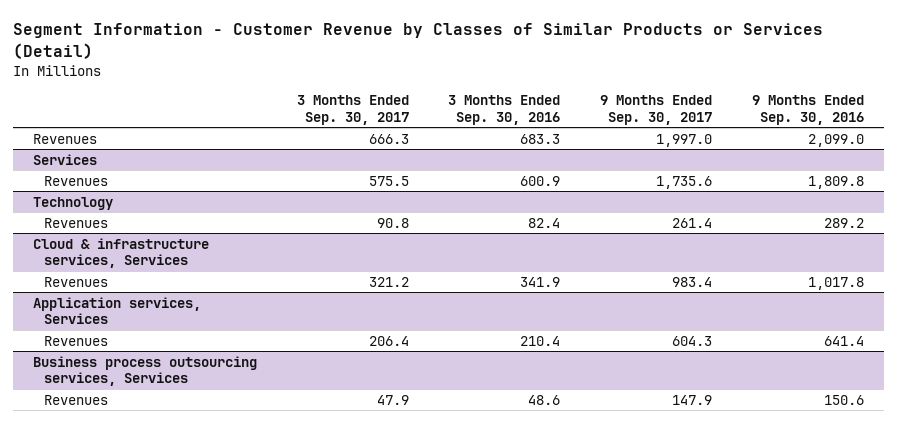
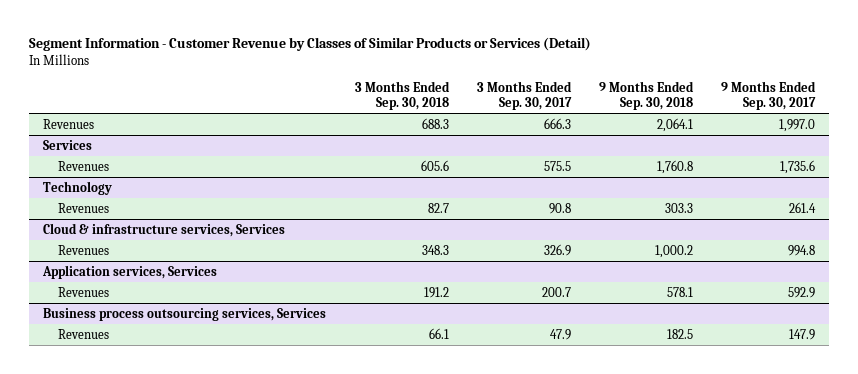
[448,95,561,125] 3 Months Ended Sep. 30, 2016 -> none
[751,95,864,125] 9 Months Ended Sep. 30, 2016 -> none
none -> [354,81,450,110] 3 Months Ended Sep. 30, 2018
none -> [598,81,694,110] 9 Months Ended Sep. 30, 2018
[368,276,409,287] 321.2 -> [543,243,571,256] 326.9
[672,276,713,287] 983.4 -> [788,244,816,256] 994.8
[368,335,409,346] 206.4 -> [541,286,571,297] 200.7
[672,335,713,346] 604.3 -> [788,286,816,298] 592.9

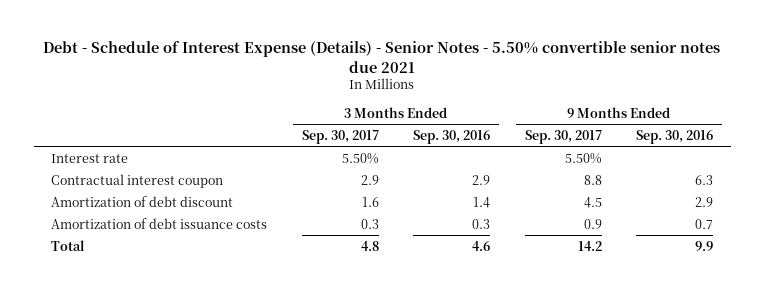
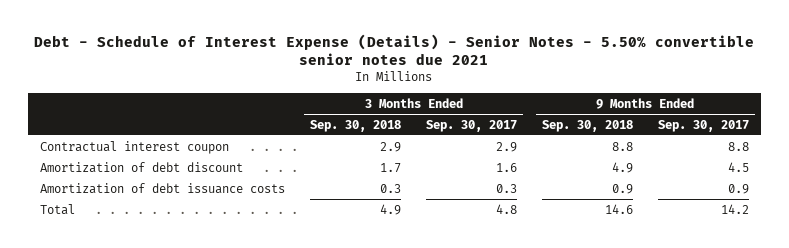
[413,129,491,144] Sep. 30, 2016 -> none
[636,129,714,144] Sep. 30, 2016 -> none
none -> [310,119,402,132] Sep. 30, 2018
none -> [541,119,633,132] Sep. 30, 2018
[51,153,129,163] Interest rate -> none

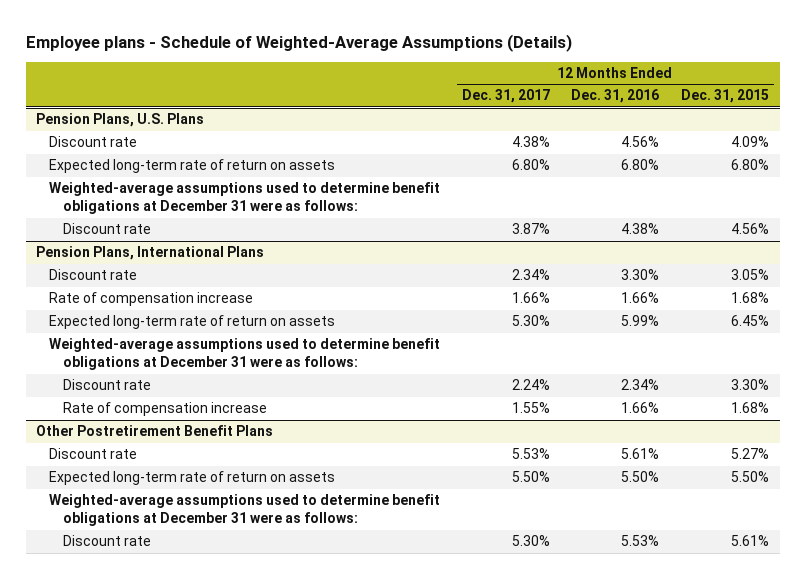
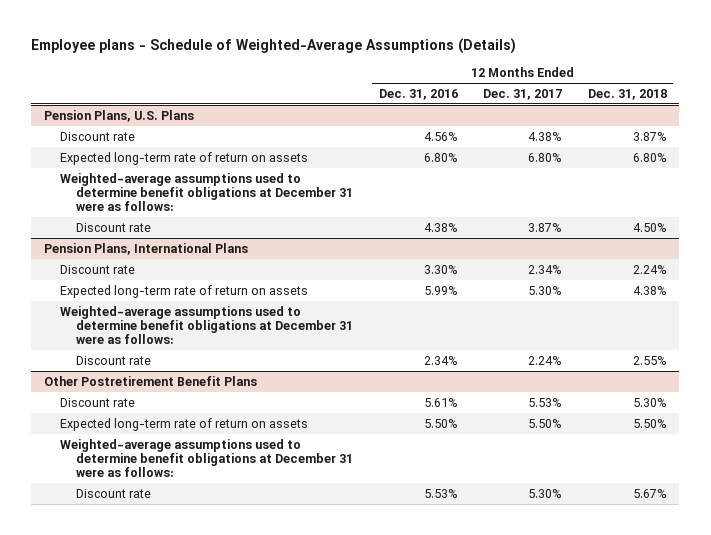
[680,89,769,104] Dec. 31, 2015 -> none
none -> [587,89,667,101] Dec. 31, 2018
[49,292,254,307] Rate of compensation increase -> none
[62,402,267,417] Rate of compensation increase -> none

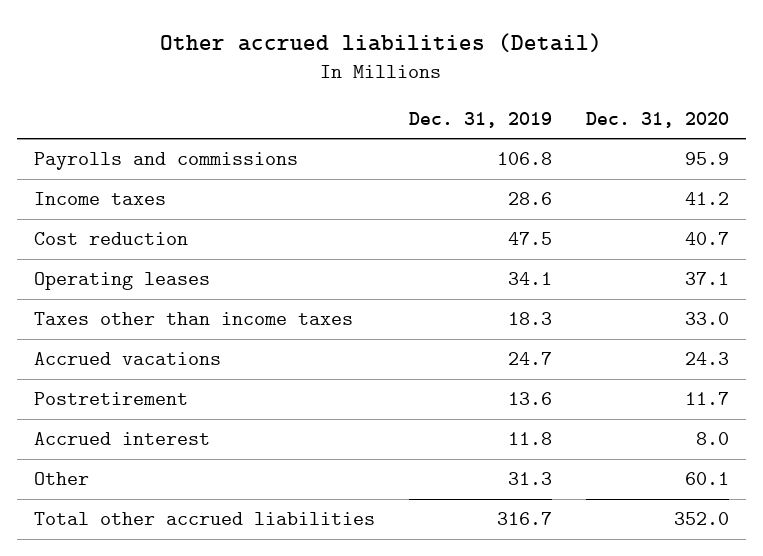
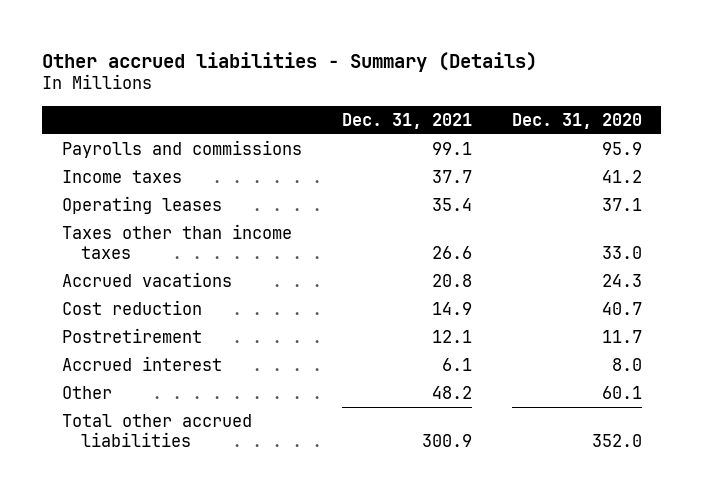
[160,32,603,52] Other accrued liabilities (Detail) -> [42,51,538,72] Other accrued liabilities - Summary (Details)
[408,111,552,128] Dec. 31, 2019 -> none
none -> [341,112,472,129] Dec. 31, 2021
[34,232,189,246] Cost reduction -> [62,299,203,315] Cost reduction

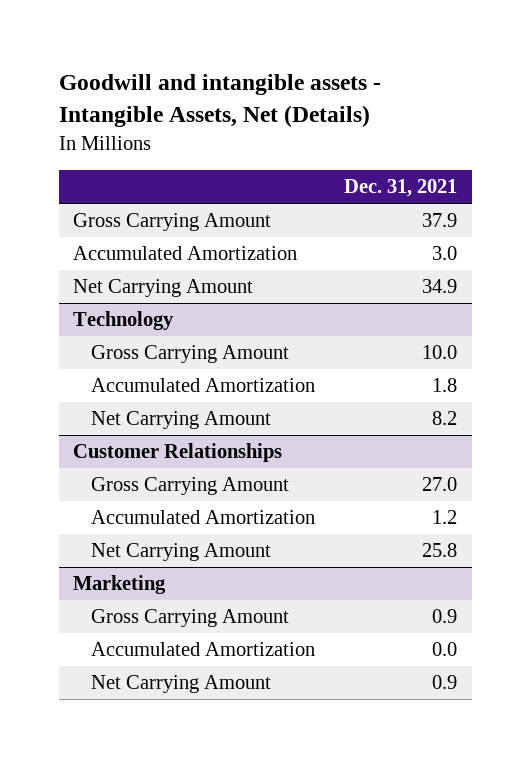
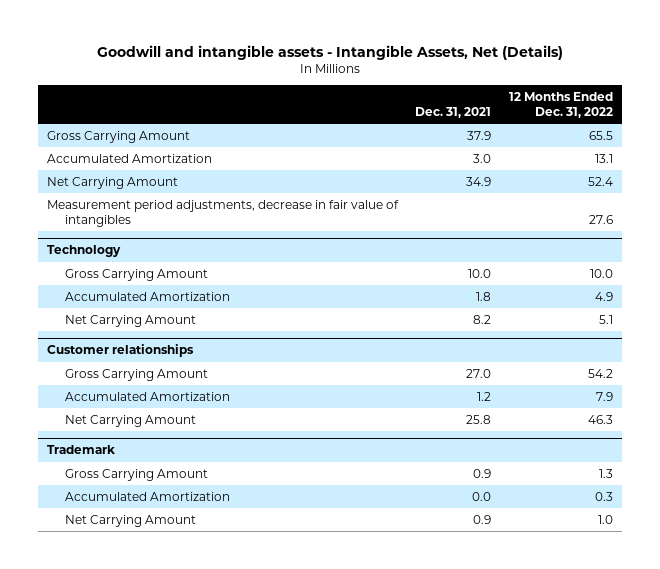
none -> [508,91,613,118] 12 Months Ended Dec. 31, 2022
none -> [47,199,400,227] Measurement period adjustments, decrease in fair value of intangibles
[73,443,283,463] Customer Relationships -> [47,344,195,358] Customer relationships
[73,575,167,595] Marketing -> [47,445,116,455] Trademark

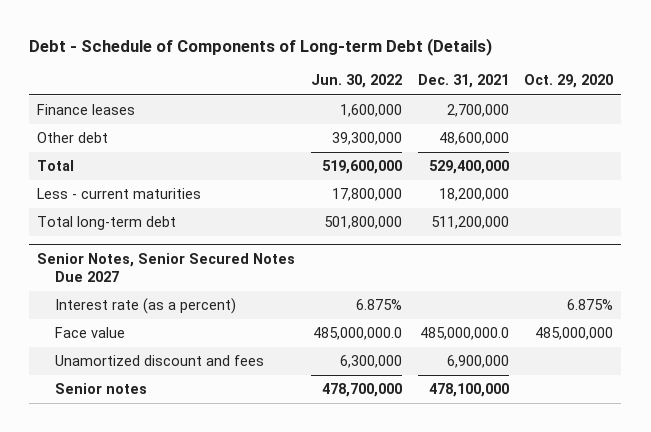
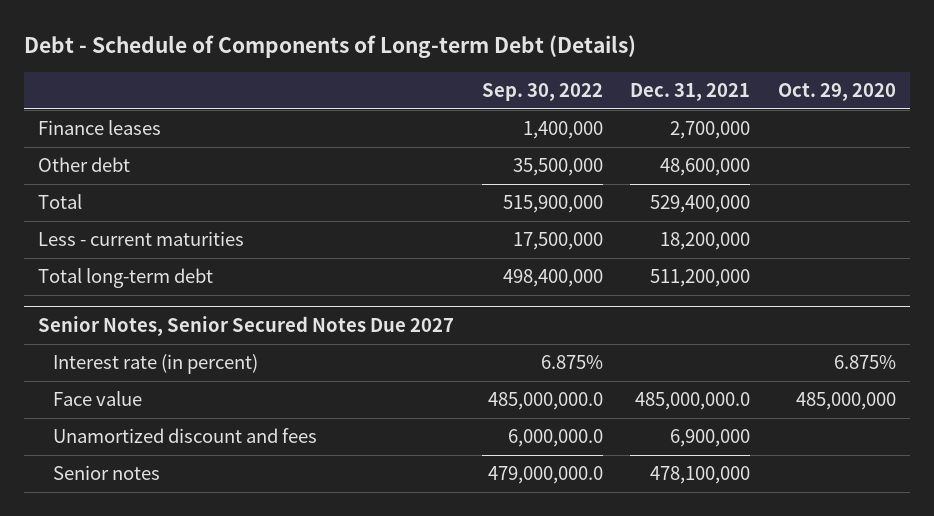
[310,74,402,89] Jun. 30, 2022 -> none
none -> [481,82,603,101] Sep. 30, 2022
[54,298,236,315] Interest rate (as a percent) -> [53,354,259,375] Interest rate (in percent)

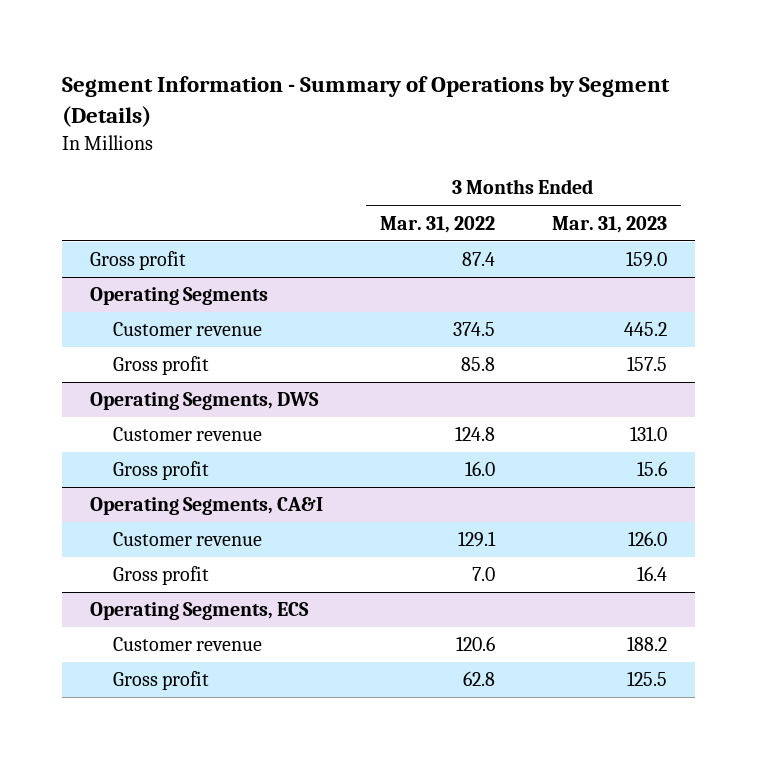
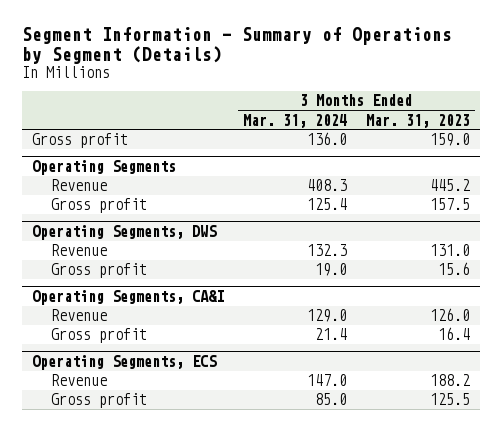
[379,215,495,233] Mar. 31, 2022 -> none
none -> [242,113,347,128] Mar. 31, 2024
[113,322,263,337] Customer revenue -> [51,179,108,192] Revenue
[113,427,263,442] Customer revenue -> [51,244,108,257] Revenue
[113,532,263,547] Customer revenue -> [51,309,108,322] Revenue
[113,637,263,652] Customer revenue -> [51,374,108,387] Revenue

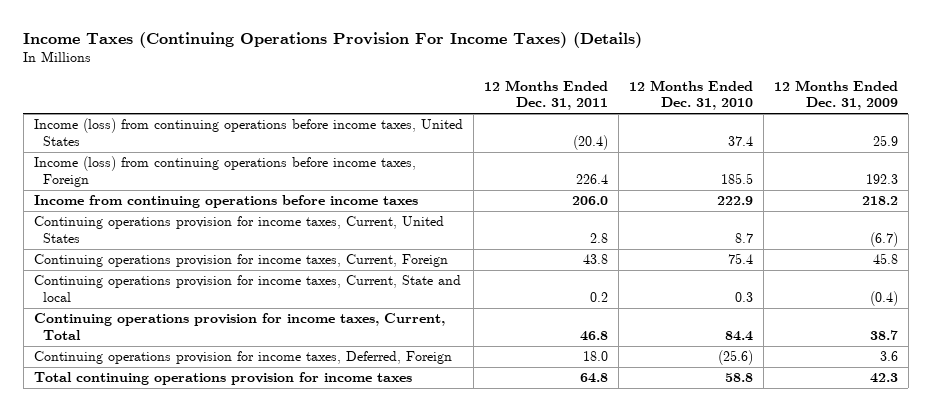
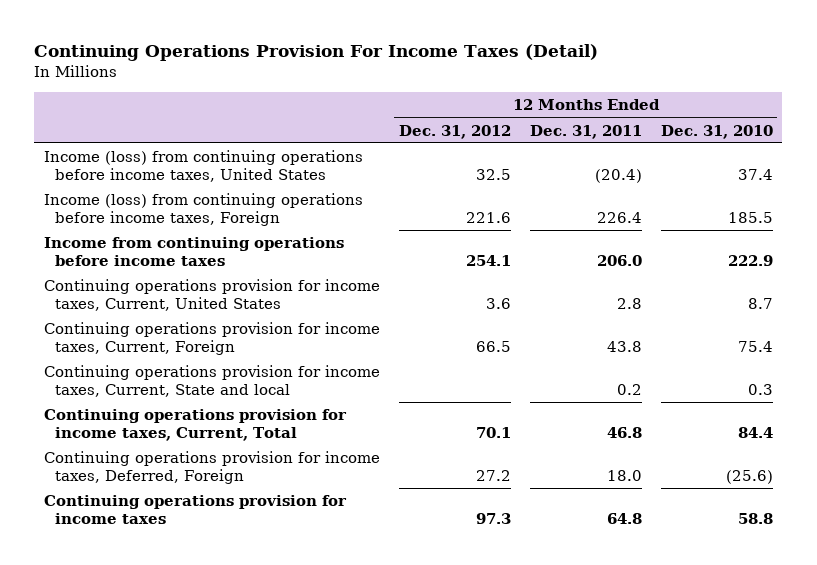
[23,31,643,48] Income Taxes (Continuing Operations Provision For Income Taxes) (Details) -> [34,44,599,62] Continuing Operations Provision For Income Taxes (Detail)
[773,79,898,111] 12 Months Ended Dec. 31, 2009 -> none
none -> [398,124,511,139] Dec. 31, 2012
[33,372,412,386] Total continuing operations provision for income taxes -> [43,495,347,524] Continuing operations provision for income taxes

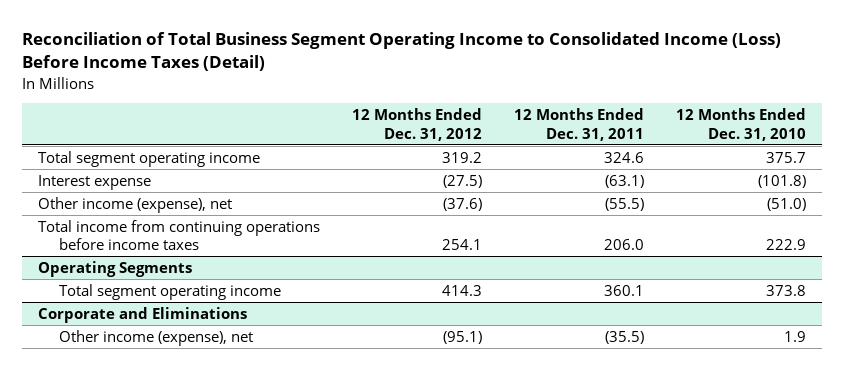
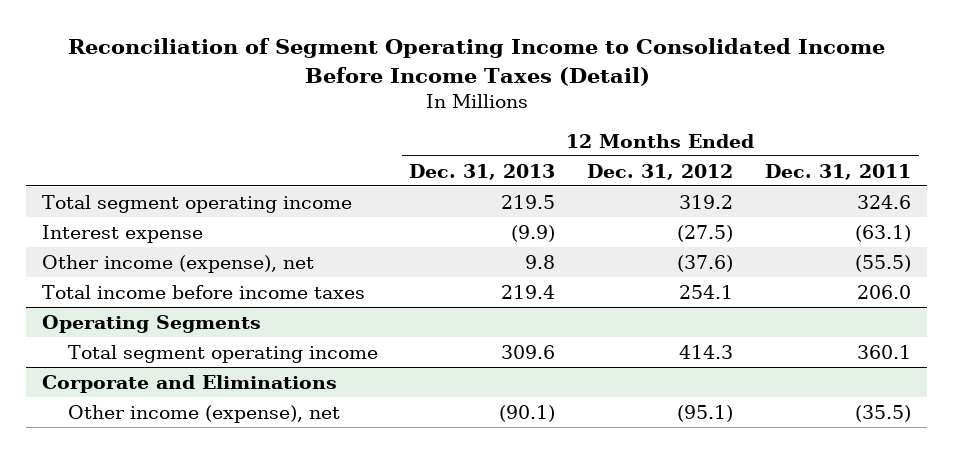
[22,32,782,72] Reconciliation of Total Business Segment Operating Income to Consolidated Income (Loss) Before Income Taxes (Detail) -> [67,38,885,86] Reconciliation of Segment Operating Income to Consolidated Income Before Income Taxes (Detail)
[676,108,807,141] 12 Months Ended Dec. 31, 2010 -> none
none -> [409,163,556,180] Dec. 31, 2013
[38,219,321,251] Total income from continuing operations before income taxes -> [41,284,365,299] Total income before income taxes

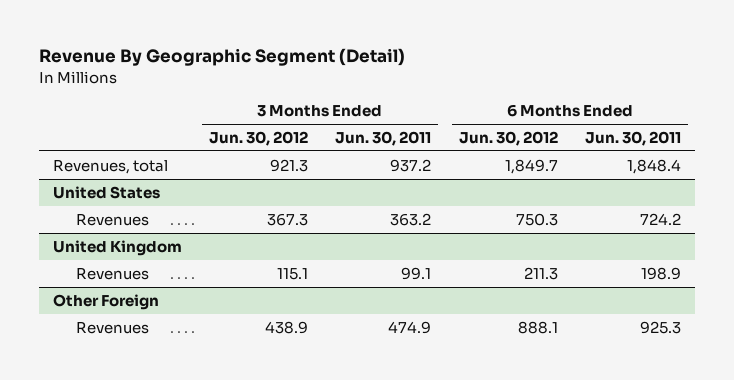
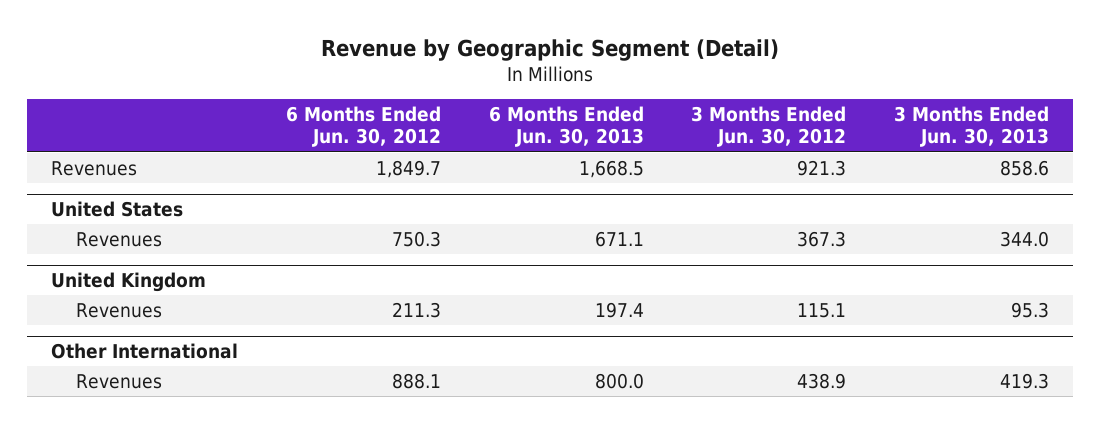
[39,48,406,67] Revenue By Geographic Segment (Detail) -> [321,39,780,62] Revenue by Geographic Segment (Detail)
[335,130,432,146] Jun. 30, 2011 -> none
[584,130,681,146] Jun. 30, 2011 -> none
none -> [488,106,644,148] 6 Months Ended Jun. 30, 2013
none -> [893,106,1049,148] 3 Months Ended Jun. 30, 2013
[52,159,168,174] Revenues, total -> [51,160,138,176] Revenues
[52,293,159,310] Other Foreign -> none
none -> [51,342,239,359] Other International

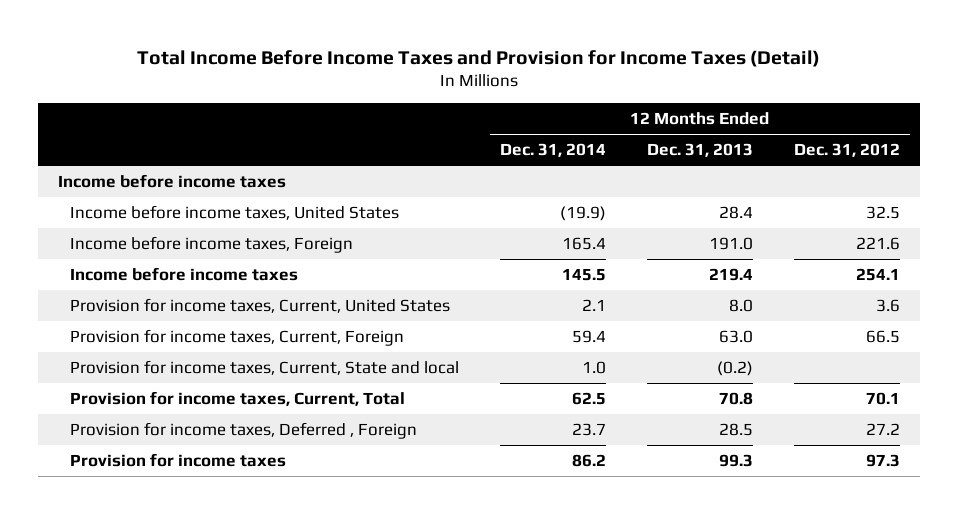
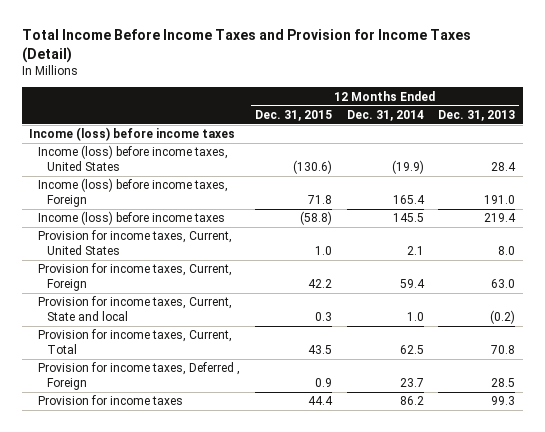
[793,143,900,158] Dec. 31, 2012 -> none
none -> [254,110,332,122] Dec. 31, 2015
[57,173,286,188] Income before income taxes -> [29,127,236,142] Income (loss) before income taxes
[70,204,400,220] Income before income taxes, United States -> [38,145,229,172] Income (loss) before income taxes, United States
[70,235,354,253] Income before income taxes, Foreign -> [38,178,229,208] Income (loss) before income taxes, Foreign
[70,266,299,281] Income before income taxes -> [38,211,226,226] Income (loss) before income taxes

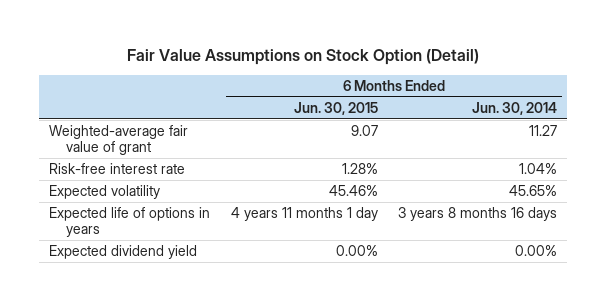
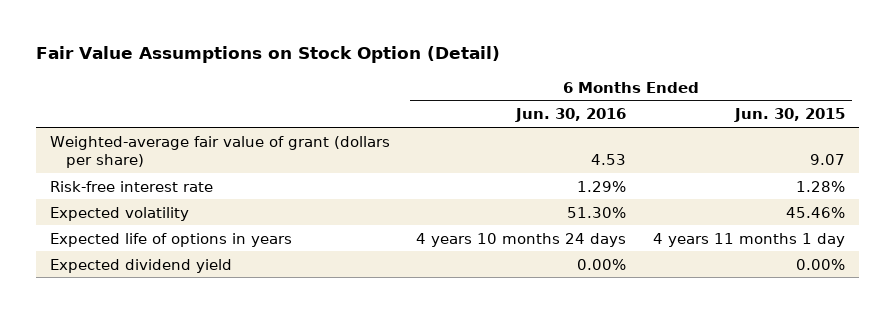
[472,101,558,115] Jun. 30, 2014 -> none
none -> [515,108,627,123] Jun. 30, 2016
[49,125,189,156] Weighted-average fair value of grant -> [49,135,390,168] Weighted-average fair value of grant (dollars per share)

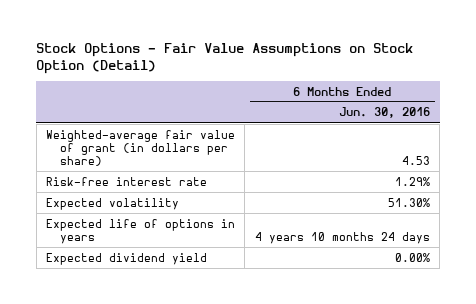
[36,46,501,64] Fair Value Assumptions on Stock Option (Detail) -> [36,43,414,75] Stock Options - Fair Value Assumptions on Stock Option (Detail)
[734,108,846,123] Jun. 30, 2015 -> none
[49,135,390,168] Weighted-average fair value of grant (dollars per share) -> [46,129,236,167] Weighted-average fair value of grant (in dollars per share)

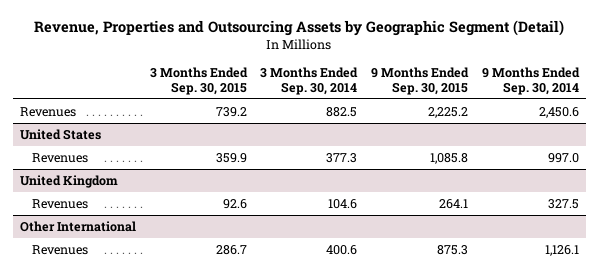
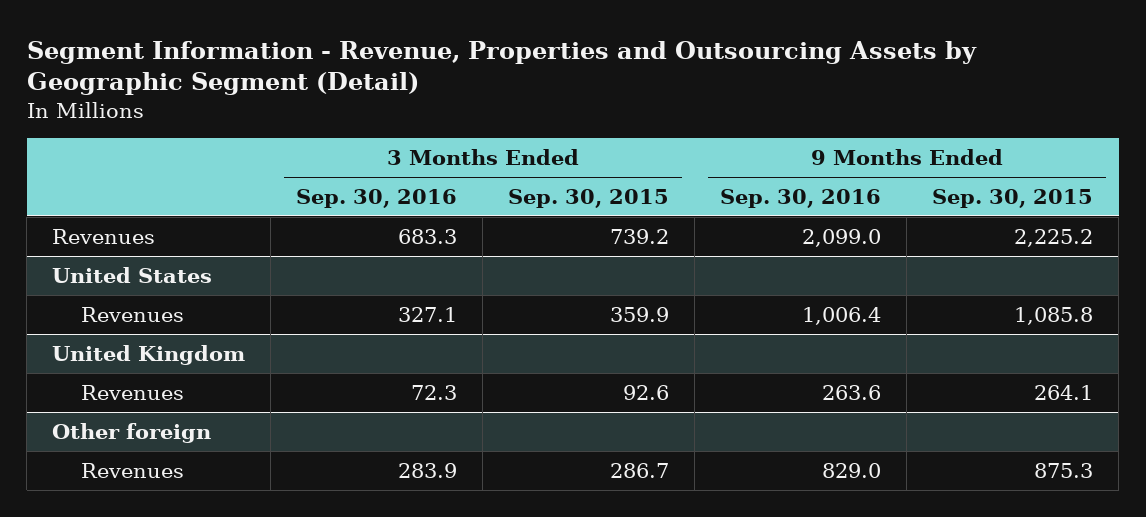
[34,20,565,37] Revenue, Properties and Outsourcing Assets by Geographic Segment (Detail) -> [26,40,977,96] Segment Information - Revenue, Properties and Outsourcing Assets by Geographic Segment (Detail)
[260,67,359,95] 3 Months Ended Sep. 30, 2014 -> none
[482,67,581,95] 9 Months Ended Sep. 30, 2014 -> none
none -> [296,188,458,208] Sep. 30, 2016
none -> [720,188,882,208] Sep. 30, 2016
[19,220,136,232] Other International -> [52,422,212,443] Other foreign

